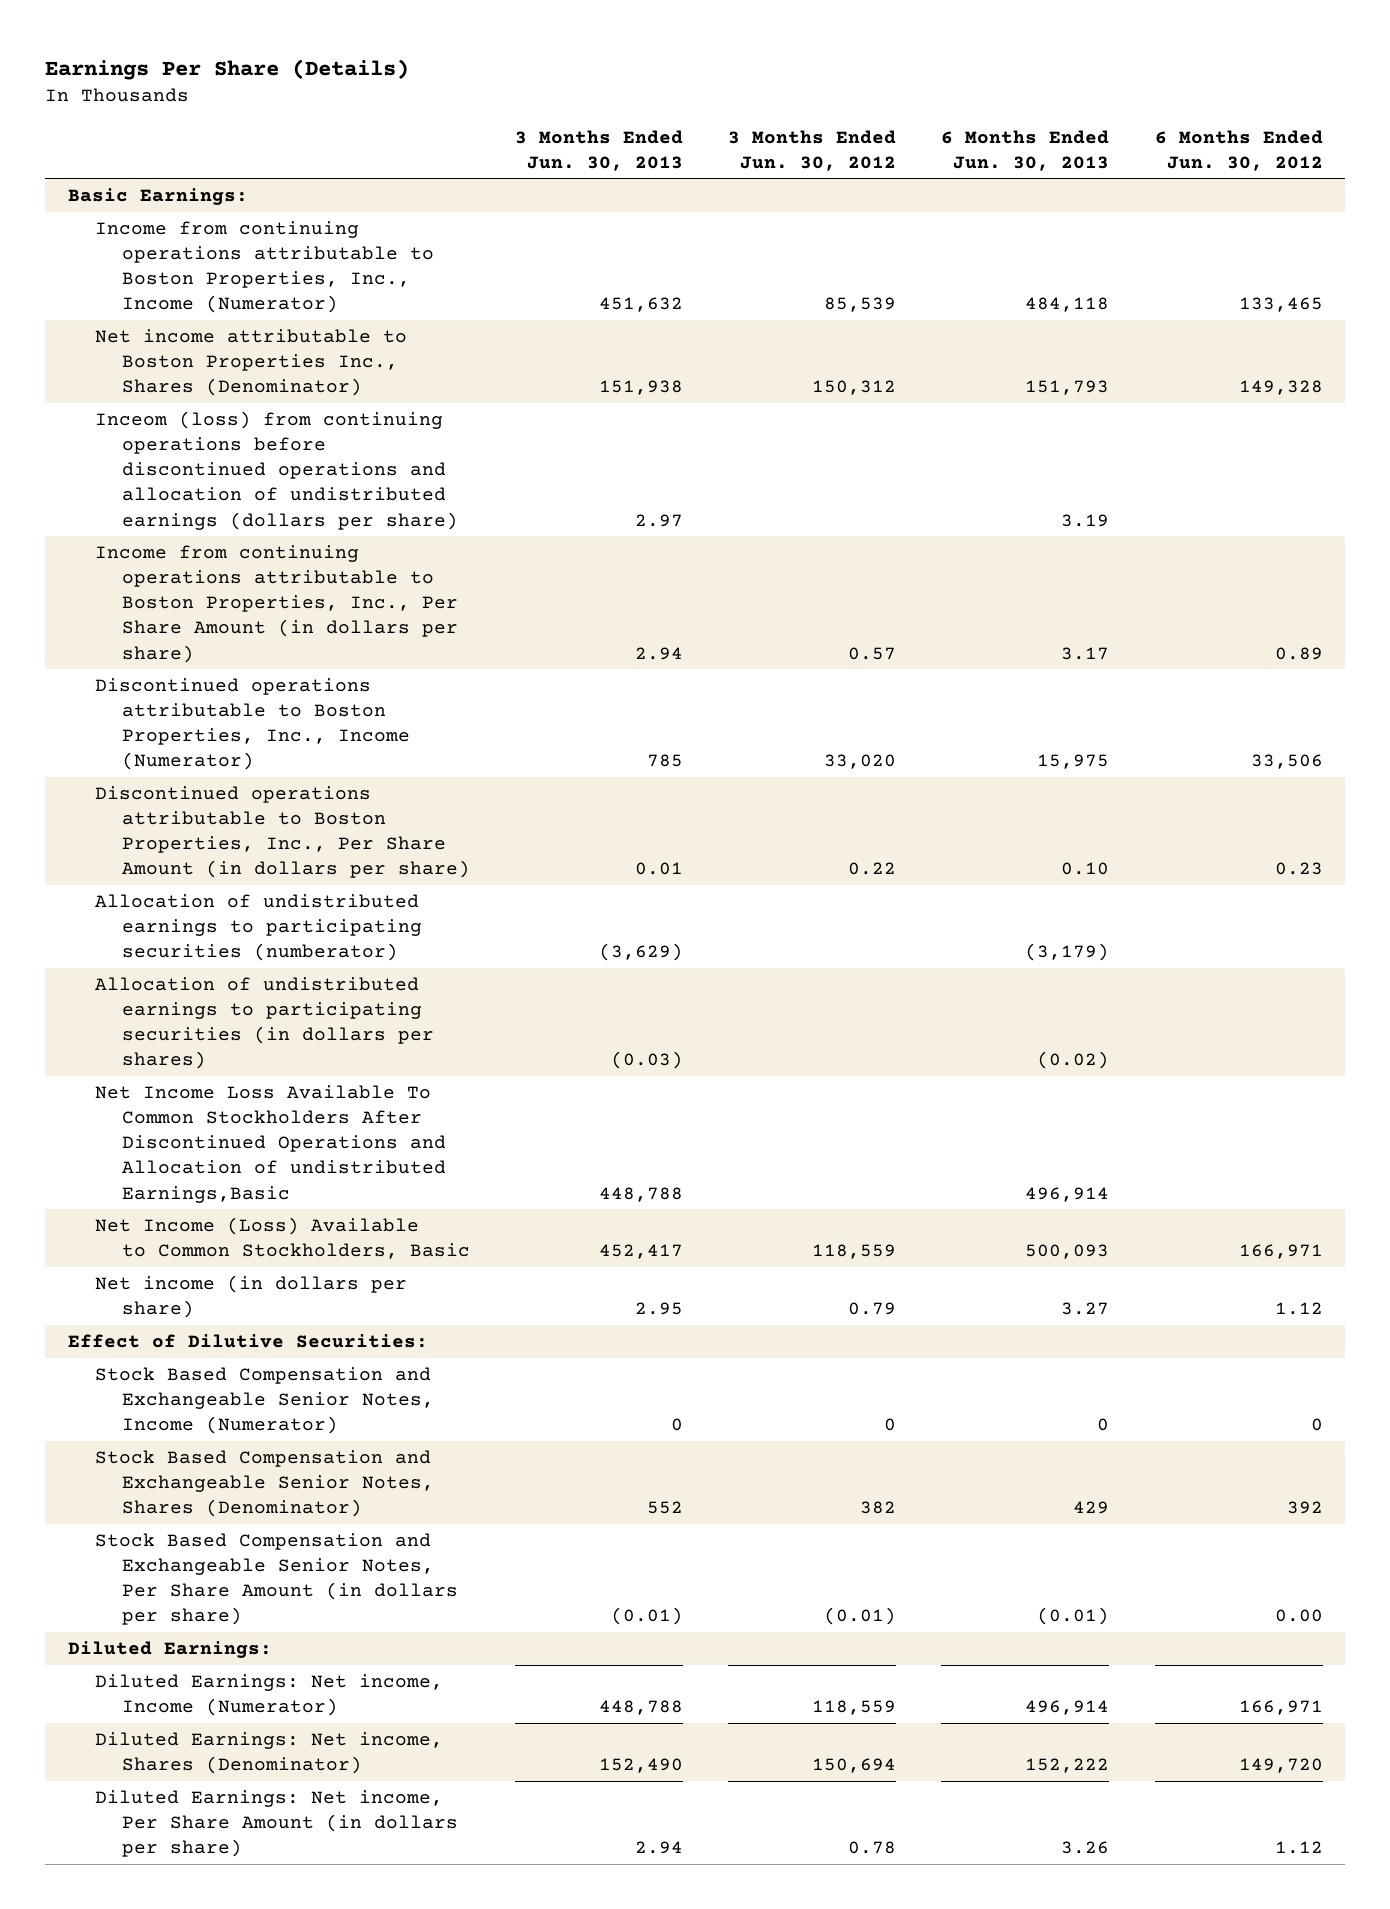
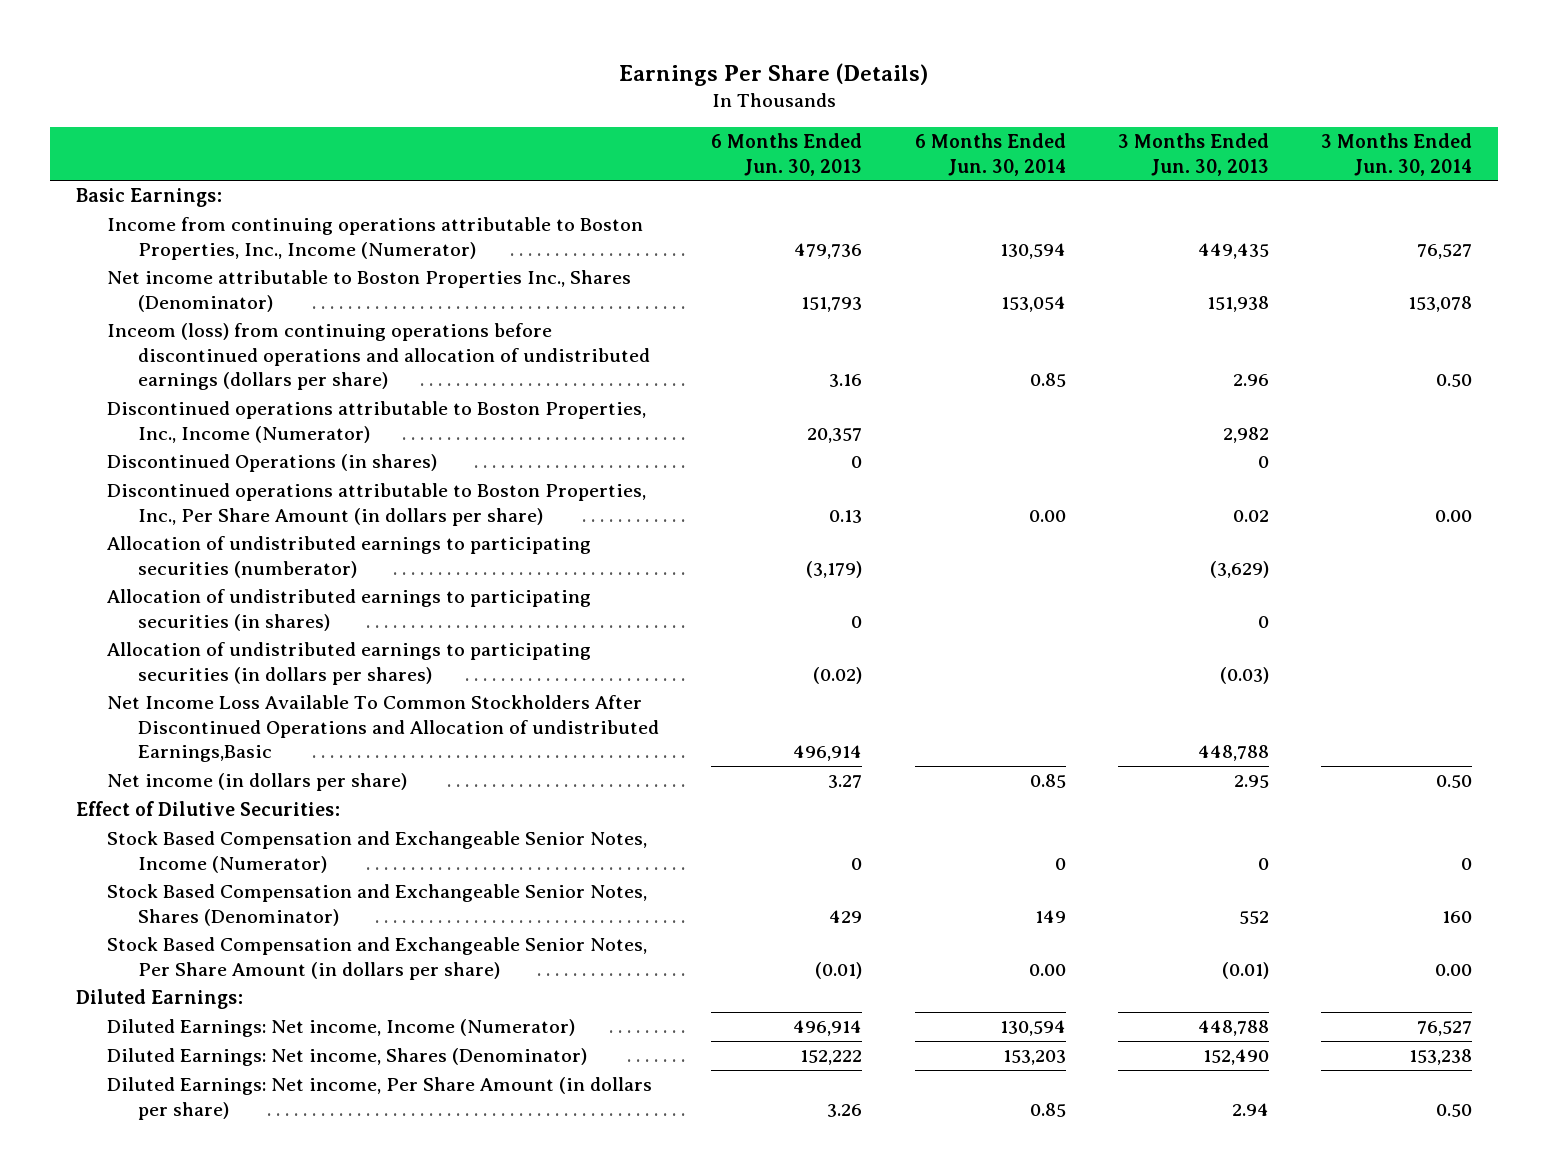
[728,129,897,171] 3 Months Ended Jun. 30, 2012 -> none
[1154,129,1323,171] 6 Months Ended Jun. 30, 2012 -> none
none -> [914,133,1066,176] 6 Months Ended Jun. 30, 2014
none -> [1321,133,1473,176] 3 Months Ended Jun. 30, 2014
[598,297,683,313] 451,632 -> [1197,242,1269,259] 449,435
[1025,297,1110,313] 484,118 -> [794,242,863,259] 479,736
[94,544,458,663] Income from continuing operations attributable to Boston Properties, Inc., Per Share Amount (in dollars per share) -> none
[634,513,683,527] 2.97 -> [1232,373,1269,386] 2.96
[1061,513,1110,527] 3.19 -> [829,373,863,387] 3.16
[646,754,683,768] 785 -> [1222,426,1269,443] 2,982
[1037,754,1110,770] 15,975 -> [807,427,863,443] 20,357
none -> [107,454,438,473] Discontinued Operations (in shares)
[634,862,683,876] 0.01 -> [1232,509,1269,522] 0.02
[1061,862,1110,876] 0.10 -> [829,509,863,523] 0.13
none -> [107,589,592,631] Allocation of undistributed earnings to participating securities (in shares)
[94,1216,470,1260] Net Income (Loss) Available to Common Stockholders, Basic -> none

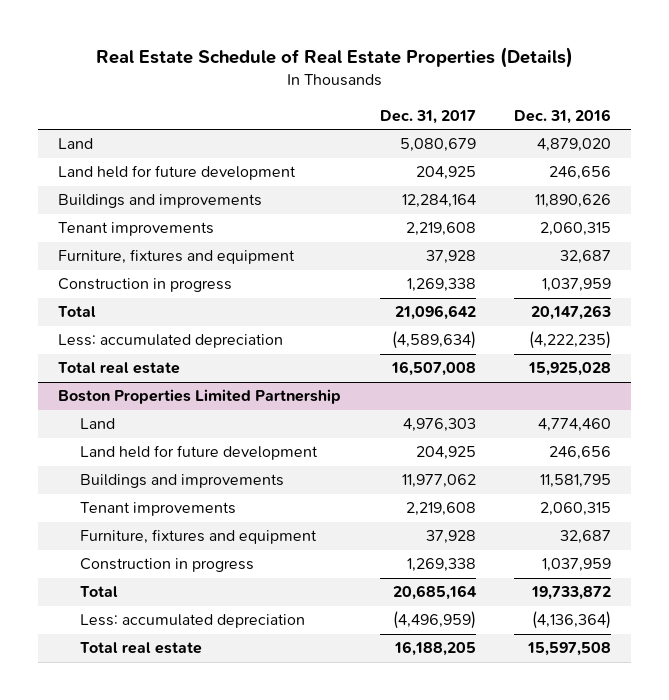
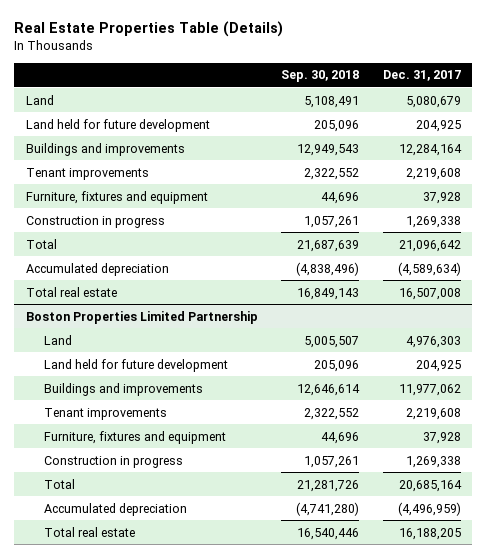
[95,47,573,69] Real Estate Schedule of Real Estate Properties (Details) -> [13,21,283,38] Real Estate Properties Table (Details)
[514,108,612,124] Dec. 31, 2016 -> none
none -> [281,70,360,83] Sep. 30, 2018
[57,334,283,349] Less: accumulated depreciation -> [25,262,169,276] Accumulated depreciation
[79,614,305,629] Less: accumulated depreciation -> [43,502,187,516] Accumulated depreciation

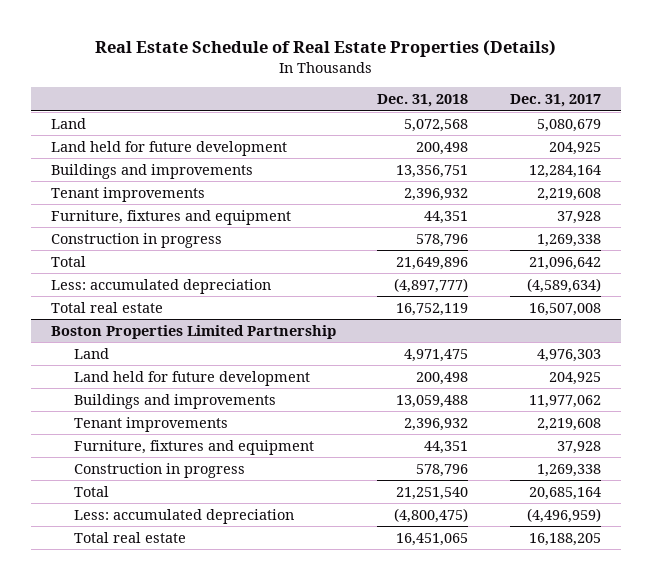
[13,21,283,38] Real Estate Properties Table (Details) -> [94,40,556,58] Real Estate Schedule of Real Estate Properties (Details)
[281,70,360,83] Sep. 30, 2018 -> none
none -> [377,94,469,108] Dec. 31, 2018
[25,262,169,276] Accumulated depreciation -> [51,278,272,294] Less: accumulated depreciation
[43,502,187,516] Accumulated depreciation -> [74,508,295,524] Less: accumulated depreciation

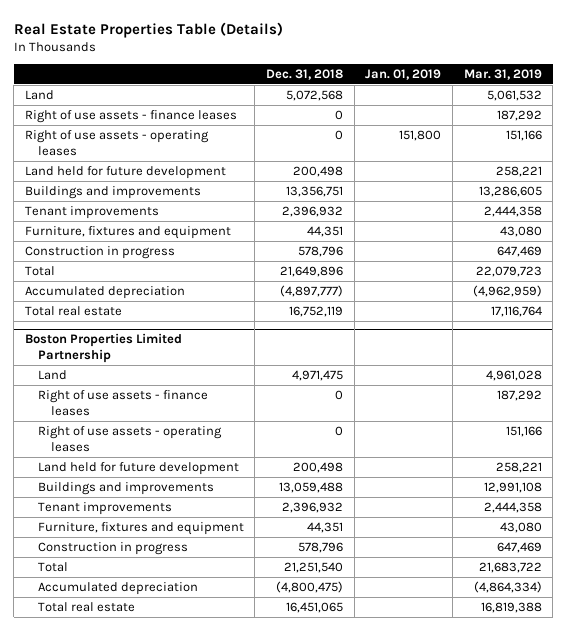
[94,40,556,58] Real Estate Schedule of Real Estate Properties (Details) -> [13,21,283,38] Real Estate Properties Table (Details)
[509,94,601,108] Dec. 31, 2017 -> none
none -> [365,68,442,80] Jan. 01, 2019
none -> [463,68,542,80] Mar. 31, 2019
none -> [24,109,237,123] Right of use assets - finance leases
none -> [24,129,209,157] Right of use assets - operating leases
[51,278,272,294] Less: accumulated depreciation -> [24,285,185,299] Accumulated depreciation
none -> [37,389,208,417] Right of use assets - finance leases
none -> [37,425,222,453] Right of use assets - operating leases
[74,508,295,524] Less: accumulated depreciation -> [37,581,198,595] Accumulated depreciation

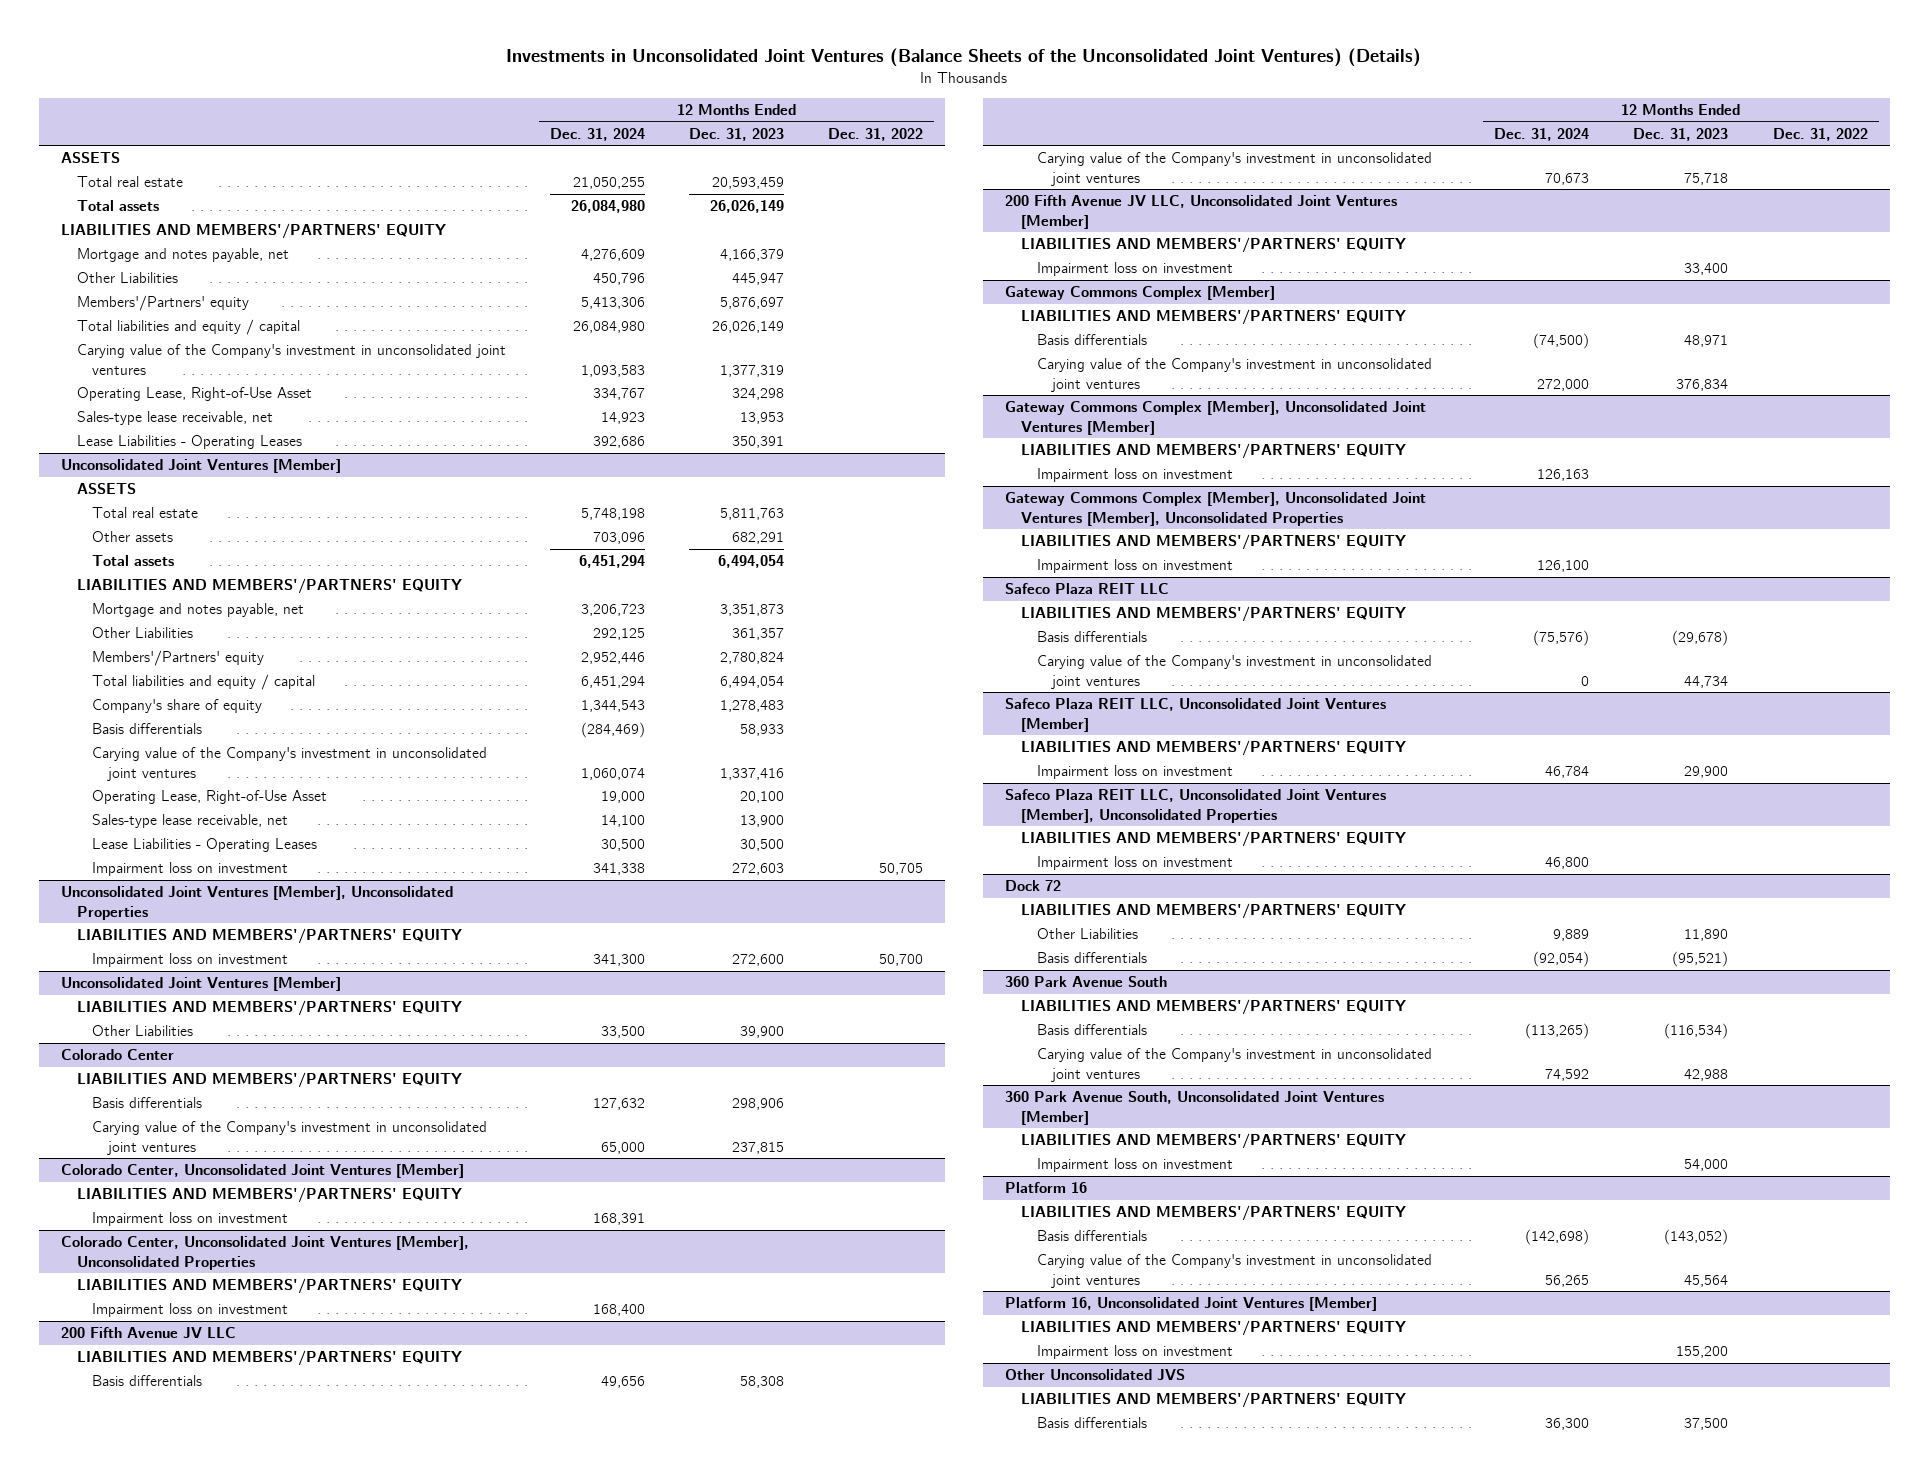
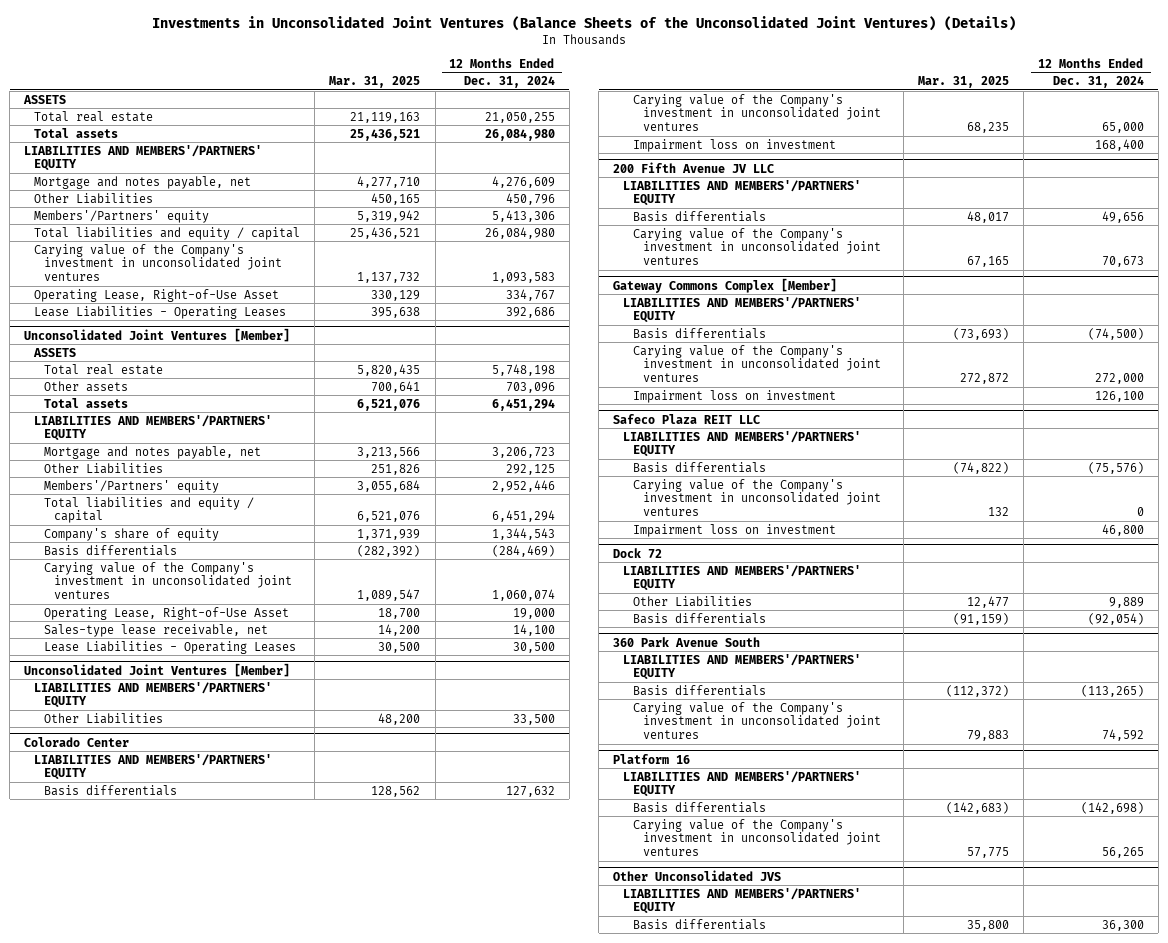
[689,127,785,141] Dec. 31, 2023 -> none
[828,127,924,141] Dec. 31, 2022 -> none
none -> [329,76,421,89] Mar. 31, 2025
[76,411,273,426] Sales-type lease receivable, net -> none
[92,862,289,877] Impairment loss on investment -> none
[60,886,453,920] Unconsolidated Joint Ventures [Member], Unconsolidated Properties -> none
[76,928,462,945] LIABILITIES AND MEMBERS'/PARTNERS' EQUITY -> none
[92,953,289,968] Impairment loss on investment -> none
[60,1164,464,1179] Colorado Center, Unconsolidated Joint Ventures [Member] -> none
[76,1187,462,1204] LIABILITIES AND MEMBERS'/PARTNERS' EQUITY -> none
[92,1212,289,1227] Impairment loss on investment -> none
[60,1236,469,1270] Colorado Center, Unconsolidated Joint Ventures [Member], Unconsolidated Properties -> none
[76,1278,462,1295] LIABILITIES AND MEMBERS'/PARTNERS' EQUITY -> none
[1005,195,1398,229] 200 Fifth Avenue JV LLC, Unconsolidated Joint Ventures [Member] -> none
[1020,237,1406,254] LIABILITIES AND MEMBERS'/PARTNERS' EQUITY -> none
[1036,262,1233,277] Impairment loss on investment -> none
[1005,401,1427,435] Gateway Commons Complex [Member], Unconsolidated Joint Ventures [Member] -> none
[1020,443,1406,460] LIABILITIES AND MEMBERS'/PARTNERS' EQUITY -> none
[1036,468,1233,483] Impairment loss on investment -> none
[1005,492,1427,526] Gateway Commons Complex [Member], Unconsolidated Joint Ventures [Member], Unconsolidated Properties -> none
[1020,534,1406,551] LIABILITIES AND MEMBERS'/PARTNERS' EQUITY -> none
[1005,698,1387,732] Safeco Plaza REIT LLC, Unconsolidated Joint Ventures [Member] -> none
[1020,740,1406,757] LIABILITIES AND MEMBERS'/PARTNERS' EQUITY -> none
[1036,765,1233,780] Impairment loss on investment -> none
[1005,789,1387,823] Safeco Plaza REIT LLC, Unconsolidated Joint Ventures [Member], Unconsolidated Properties -> none
[1020,831,1406,848] LIABILITIES AND MEMBERS'/PARTNERS' EQUITY -> none
[1005,1091,1385,1125] 360 Park Avenue South, Unconsolidated Joint Ventures [Member] -> none
[1020,1133,1406,1150] LIABILITIES AND MEMBERS'/PARTNERS' EQUITY -> none
[1036,1158,1233,1173] Impairment loss on investment -> none
[1005,1297,1378,1312] Platform 16, Unconsolidated Joint Ventures [Member] -> none
[1020,1320,1406,1337] LIABILITIES AND MEMBERS'/PARTNERS' EQUITY -> none
[1036,1345,1233,1360] Impairment loss on investment -> none

